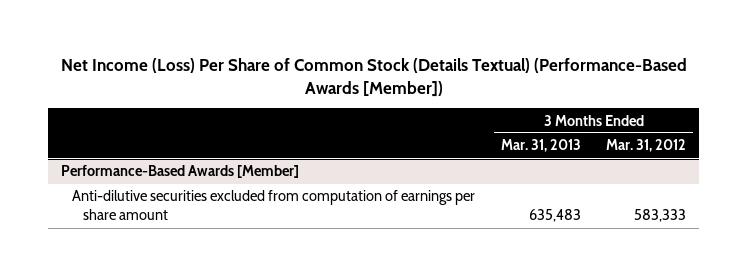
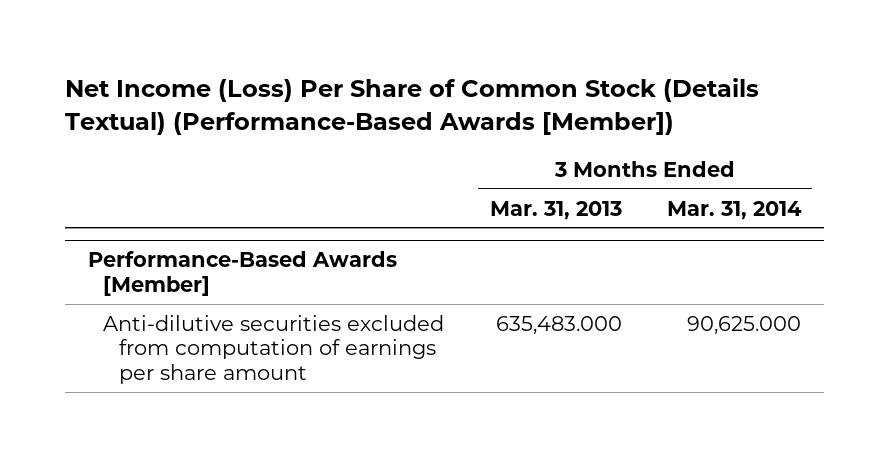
[606,139,687,153] Mar. 31, 2012 -> none
none -> [666,200,802,220] Mar. 31, 2014
[528,209,581,223] 635,483 -> [495,315,622,335] 635,483.000

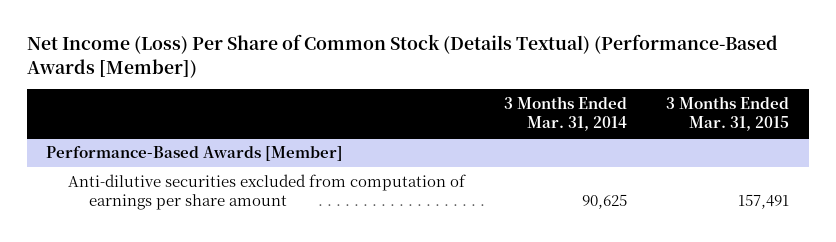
[489,200,622,220] Mar. 31, 2013 -> none
none -> [666,96,790,132] 3 Months Ended Mar. 31, 2015
[686,315,801,335] 90,625.000 -> [582,194,628,210] 90,625

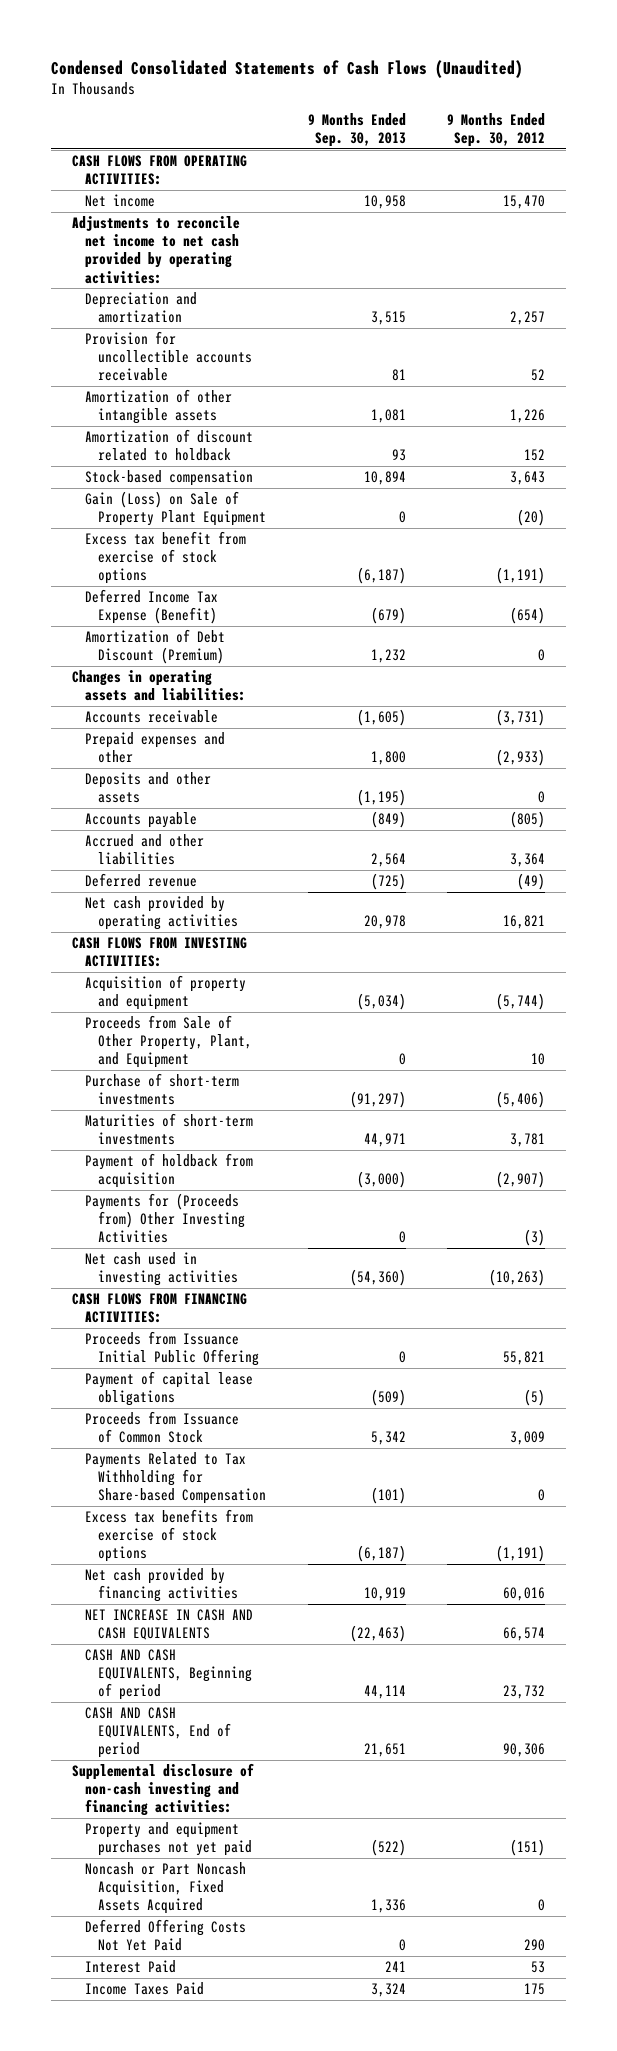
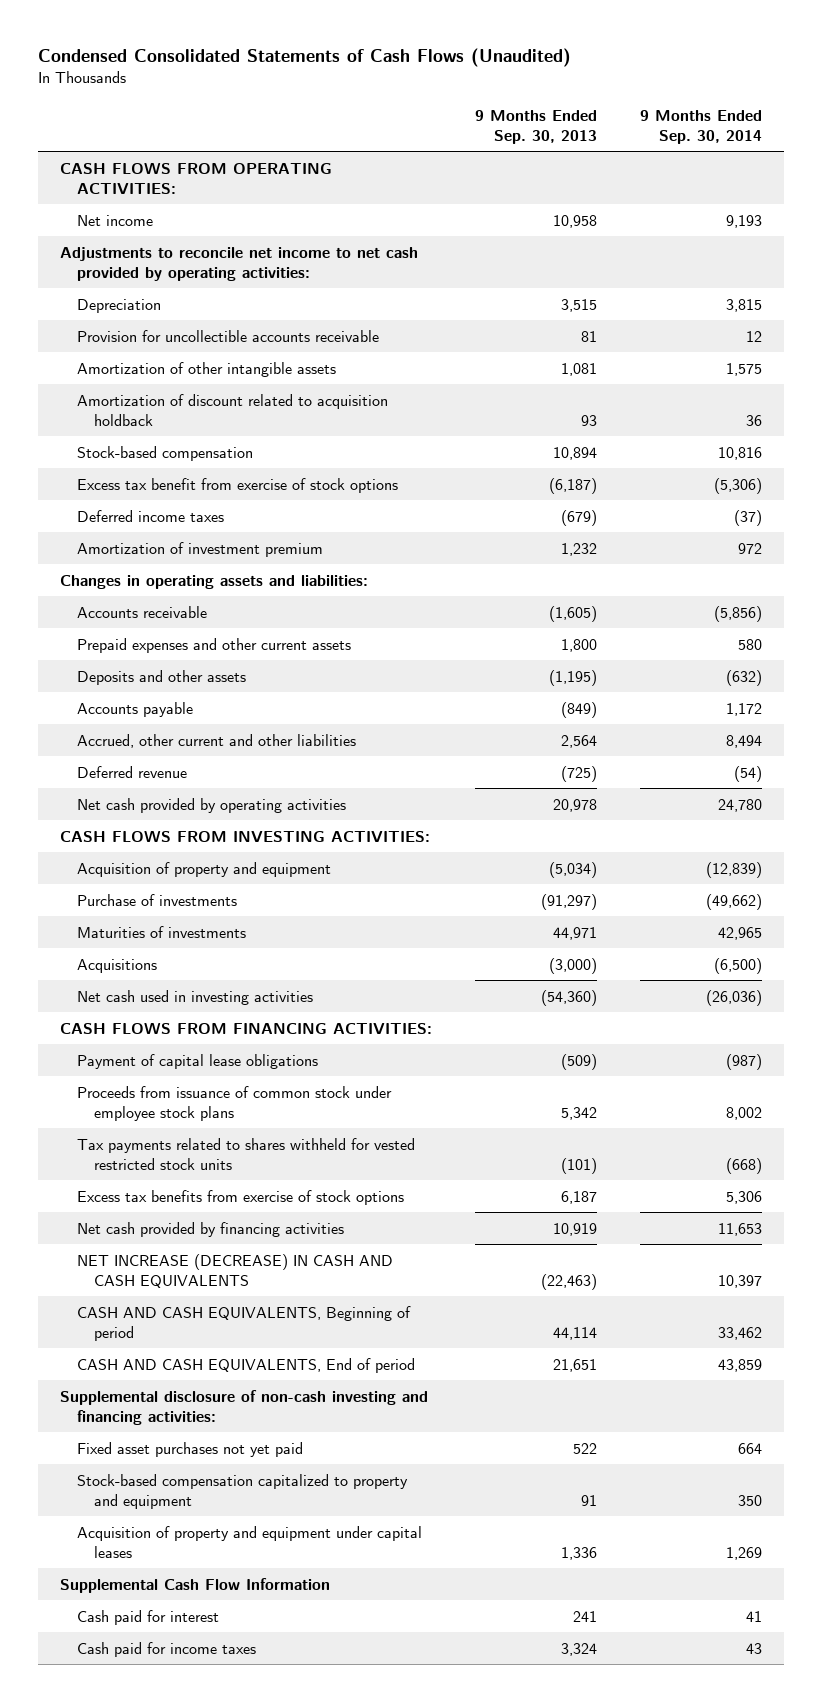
[447,112,546,147] 9 Months Ended Sep. 30, 2012 -> none
none -> [640,109,763,144] 9 Months Ended Sep. 30, 2014
[84,292,197,324] Depreciation and amortization -> [76,298,161,313] Depreciation
[84,429,253,462] Amortization of discount related to holdback -> [76,393,388,426] Amortization of discount related to acquisition holdback
[84,491,266,527] Gain (Loss) on Sale of Property Plant Equipment -> none
[84,589,218,625] Deferred Income Tax Expense (Benefit) -> [76,509,224,522] Deferred income taxes
[84,629,225,665] Amortization of Debt Discount (Premium) -> [76,541,323,557] Amortization of investment premium
[84,732,225,764] Prepaid expenses and other -> [76,637,351,653] Prepaid expenses and other current assets
[84,834,204,866] Accrued and other liabilities -> [76,733,356,748] Accrued, other current and other liabilities
[84,1015,252,1069] Proceeds from Sale of Other Property, Plant, and Equipment -> none
[84,1153,253,1189] Payment of holdback from acquisition -> none
[84,1193,245,1244] Payments for (Proceeds from) Other Investing Activities -> none
[84,1073,239,1106] Purchase of short-term investments -> [76,893,237,906] Purchase of investments
[84,1113,253,1146] Maturities of short-term investments -> [76,925,246,938] Maturities of investments
none -> [76,958,157,973] Acquisitions
[84,1331,259,1367] Proceeds from Issuance Initial Public Offering -> none
[84,1411,239,1444] Proceeds from Issuance of Common Stock -> [76,1085,392,1121] Proceeds from issuance of common stock under employee stock plans
[84,1452,266,1505] Payments Related to Tax Withholding for Share-based Compensation -> [76,1137,415,1170] Tax payments related to shares withheld for vested restricted stock units
[356,1545,406,1563] (6,187) -> [560,1190,597,1204] 6,187
[84,1609,253,1641] NET INCREASE IN CASH AND CASH EQUIVALENTS -> [76,1253,393,1288] NET INCREASE (DECREASE) IN CASH AND CASH EQUIVALENTS
[84,1919,246,1952] Deferred Offering Costs Not Yet Paid -> none
[84,1822,252,1857] Property and equipment purchases not yet paid -> [76,1441,303,1457] Fixed asset purchases not yet paid
[370,1839,406,1857] (522) -> [572,1442,597,1454] 522
none -> [76,1473,408,1509] Stock-based compensation capitalized to property and equipment
[84,1862,246,1915] Noncash or Part Noncash Acquisition, Fixed Assets Acquired -> [76,1525,422,1558] Acquisition of property and equipment under capital leases
none -> [59,1577,330,1593] Supplemental Cash Flow Information
[84,1960,176,1974] Interest Paid -> [76,1609,219,1625] Cash paid for interest
[84,1982,204,1996] Income Taxes Paid -> [76,1641,256,1657] Cash paid for income taxes

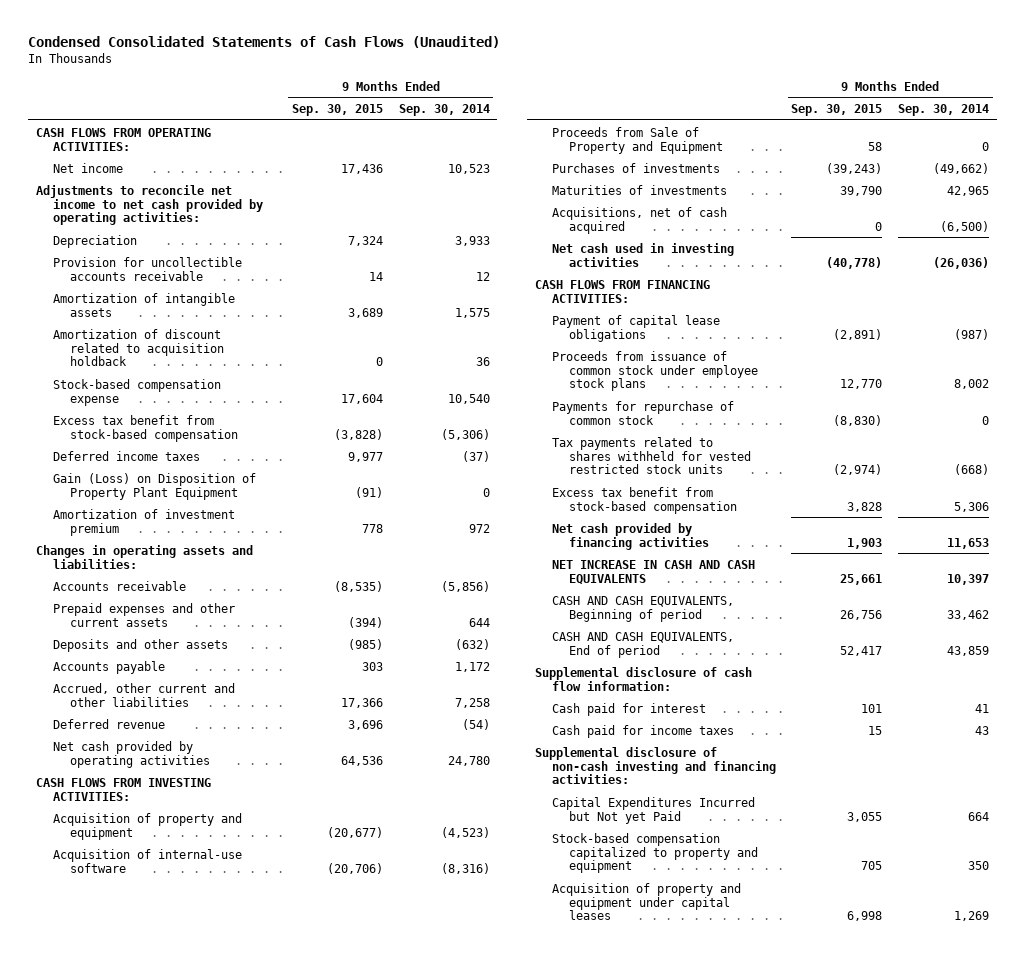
[474,109,597,144] 9 Months Ended Sep. 30, 2013 -> none
none -> [292,103,384,116] Sep. 30, 2015
[726,214,763,228] 9,193 -> [447,163,490,174] 10,523
[726,298,763,312] 3,815 -> [454,235,490,246] 3,933
[76,361,336,377] Amortization of other intangible assets -> [52,292,235,317] Amortization of intangible assets
[76,445,253,461] Stock-based compensation -> [52,378,221,406] Stock-based compensation expense
[718,446,763,460] 10,816 -> [447,393,490,404] 10,540
[76,477,398,493] Excess tax benefit from exercise of stock options -> [52,414,238,442] Excess tax benefit from stock-based compensation
none -> [52,472,256,500] Gain (Loss) on Disposition of Property Plant Equipment
[738,638,763,650] 580 -> [468,617,490,627] 644
[726,734,763,748] 8,494 -> [454,697,490,708] 7,258
[706,861,763,878] (12,839) -> [440,826,490,838] (4,523)
none -> [52,848,242,873] Acquisition of internal-use software
none -> [551,126,723,154] Proceeds from Sale of Property and Equipment
[76,893,237,906] Purchase of investments -> [551,162,720,173] Purchases of investments
[76,958,157,973] Acquisitions -> [551,206,727,234] Acquisitions, net of cash acquired
none -> [551,400,734,425] Payments for repurchase of common stock
[76,1189,404,1205] Excess tax benefits from exercise of stock options -> [551,486,737,514] Excess tax benefit from stock-based compensation
[76,1253,393,1288] NET INCREASE (DECREASE) IN CASH AND CASH EQUIVALENTS -> [551,559,755,584] NET INCREASE IN CASH AND CASH EQUIVALENTS
none -> [535,666,753,691] Supplemental disclosure of cash flow information:
[76,1609,219,1625] Cash paid for interest -> [551,702,706,716] Cash paid for interest
[76,1641,256,1657] Cash paid for income taxes -> [551,724,734,738] Cash paid for income taxes
[76,1441,303,1457] Fixed asset purchases not yet paid -> [551,796,755,824] Capital Expenditures Incurred but Not yet Paid
[59,1577,330,1593] Supplemental Cash Flow Information -> none

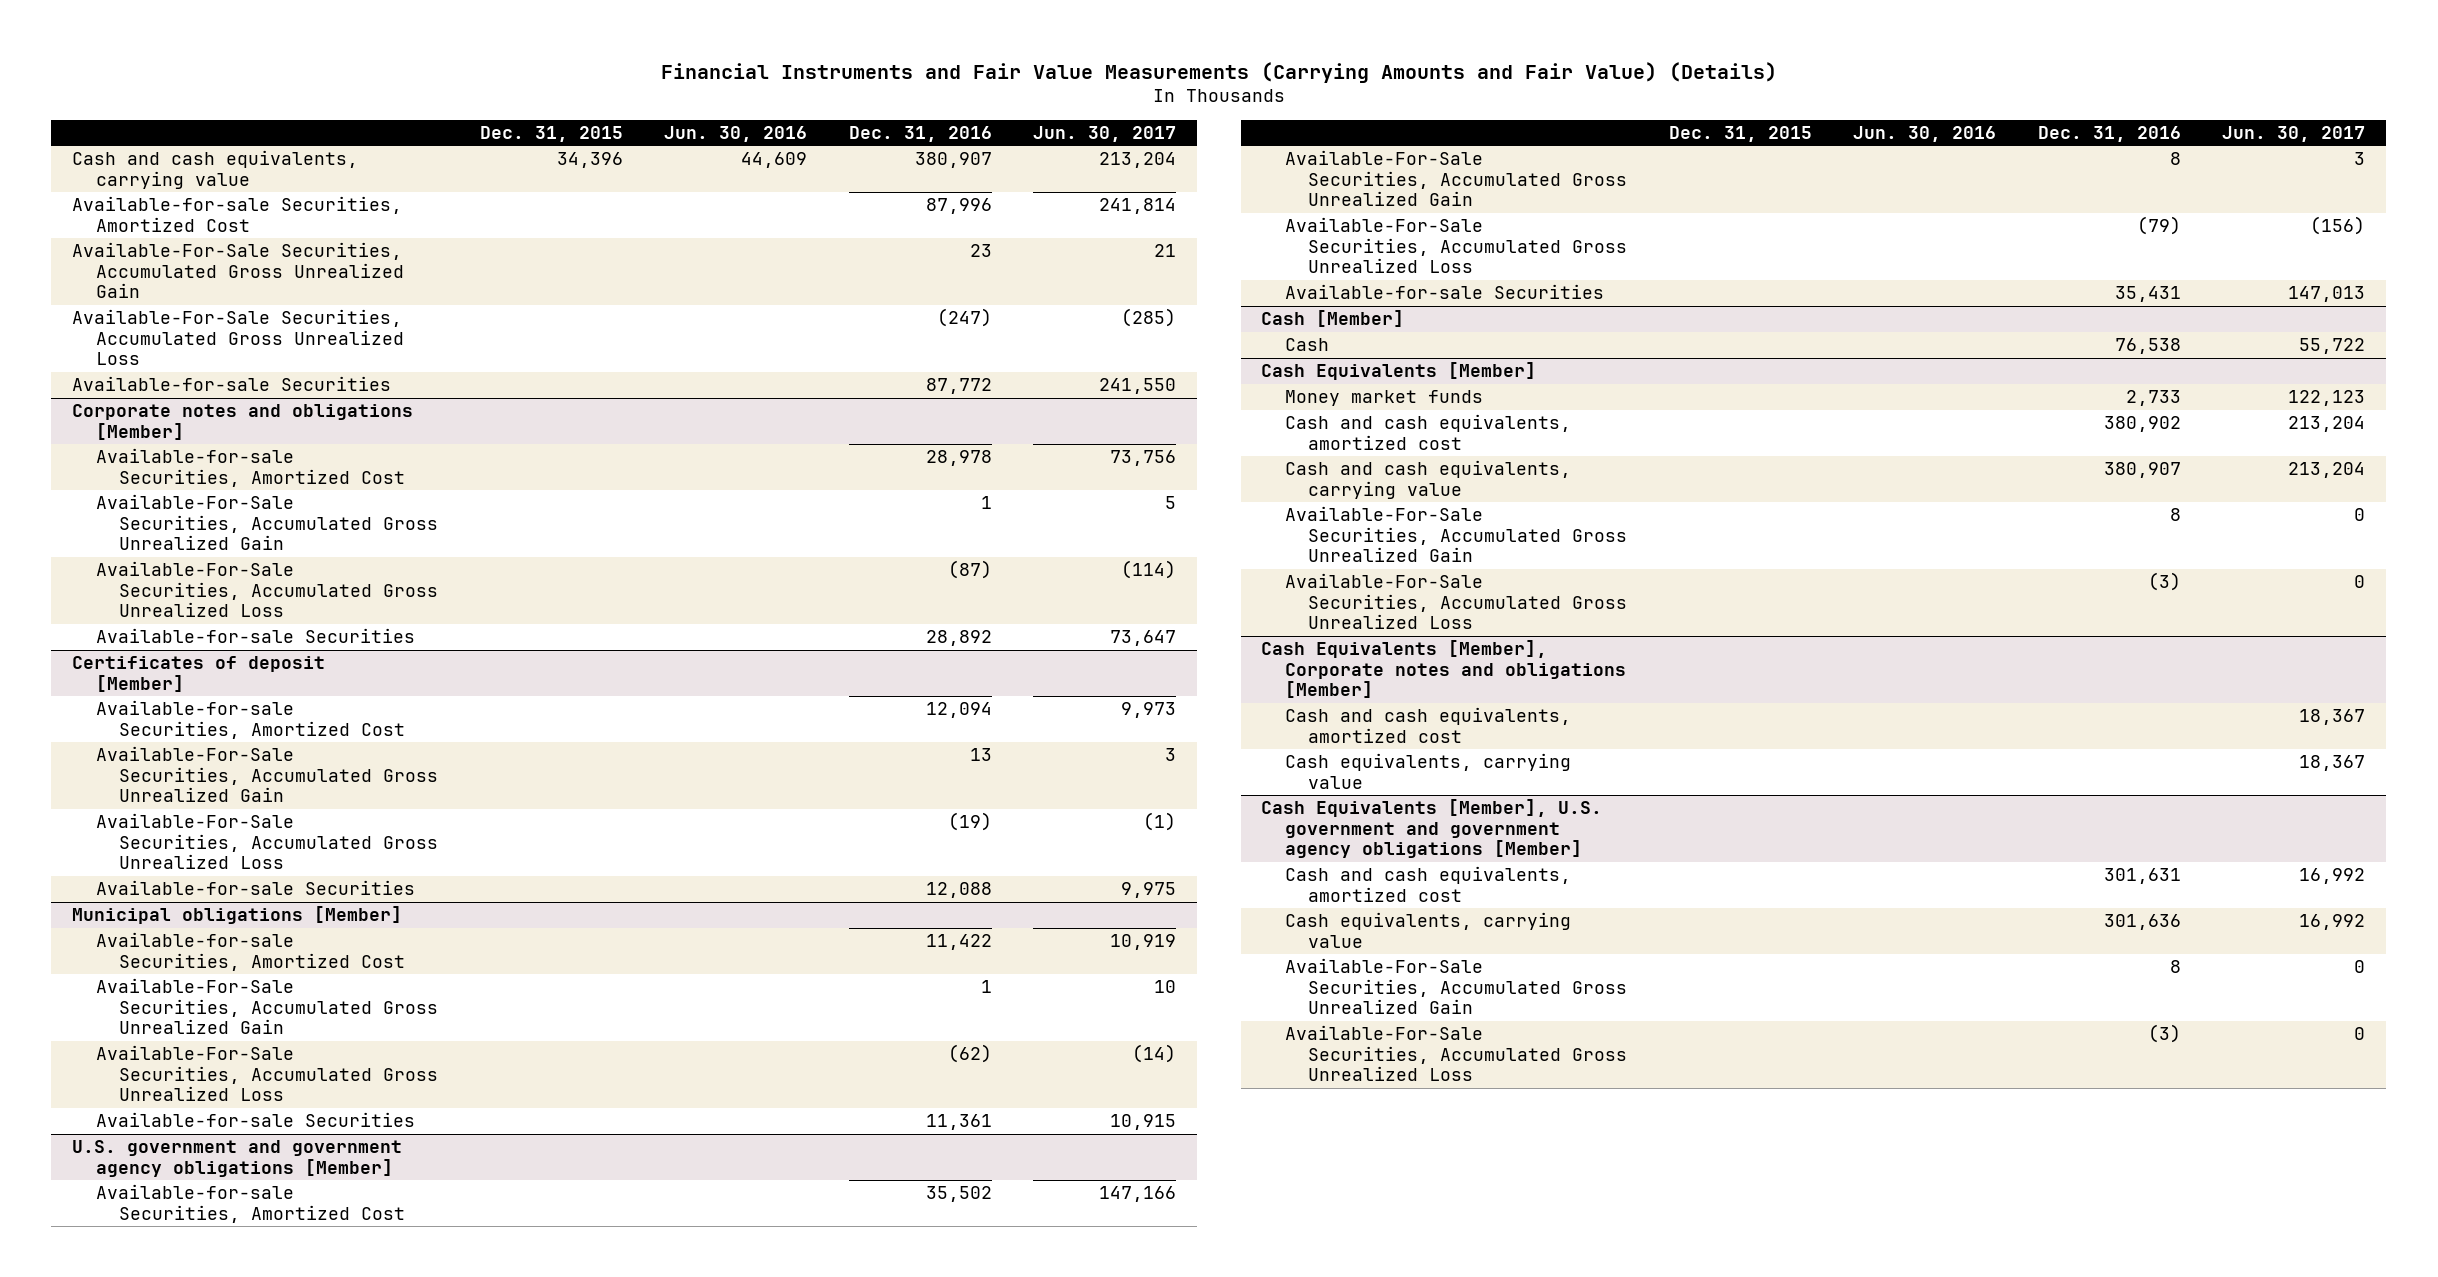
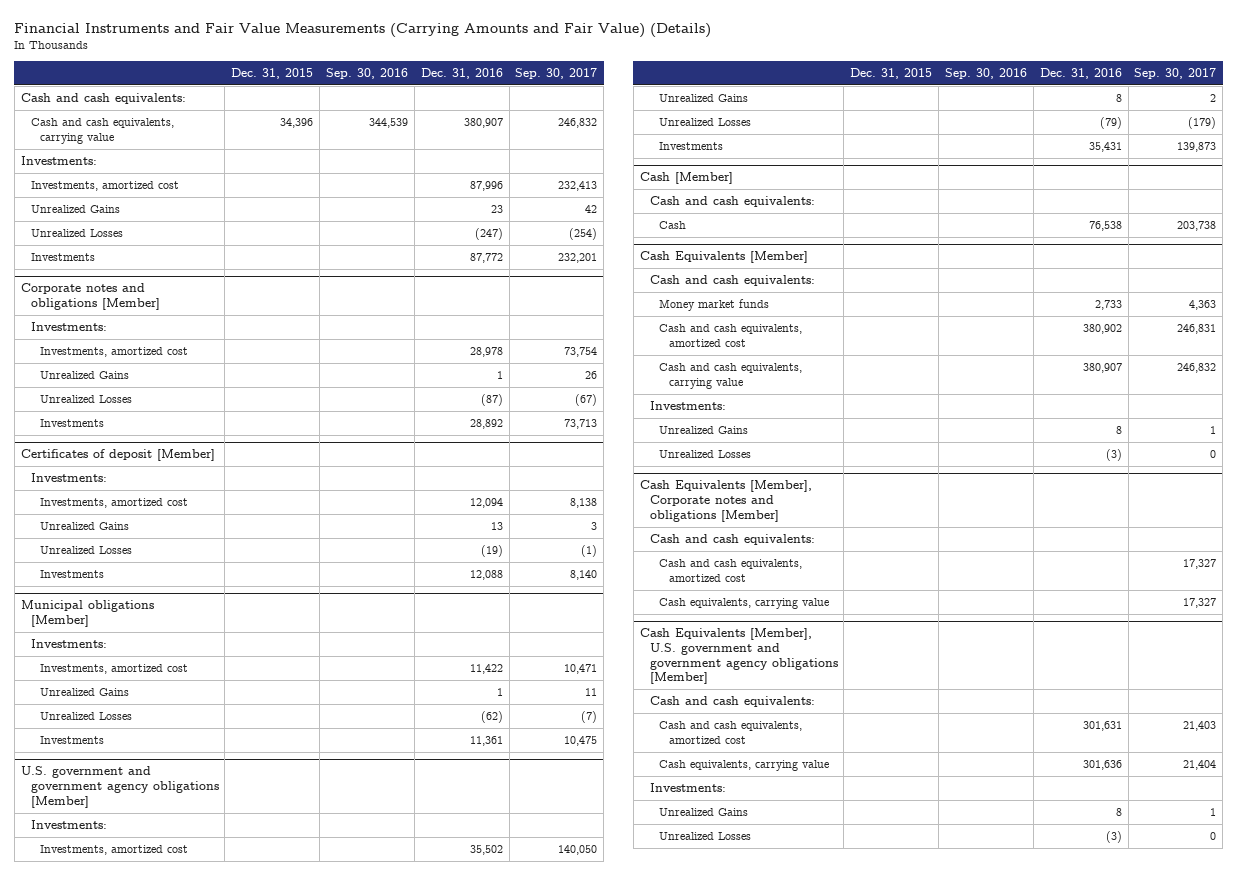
[664,125,808,142] Jun. 30, 2016 -> none
[1033,125,1177,142] Jun. 30, 2017 -> none
none -> [325,67,408,79] Sep. 30, 2016
none -> [515,67,598,79] Sep. 30, 2017
none -> [20,93,186,105] Cash and cash equivalents:
none -> [20,156,97,166] Investments:
[72,196,403,232] Available-for-sale Securities, Amortized Cost -> [30,181,179,192] Investments, amortized cost
[72,242,404,299] Available-For-Sale Securities, Accumulated Gross Unrealized Gain -> [30,205,120,214] Unrealized Gains
[72,309,404,366] Available-For-Sale Securities, Accumulated Gross Unrealized Loss -> [30,229,123,238] Unrealized Losses
[72,376,392,392] Available-for-sale Securities -> [30,253,95,262] Investments
none -> [30,322,107,332] Investments:
[95,448,405,487] Available-for-sale Securities, Amortized Cost -> [40,347,189,358] Investments, amortized cost
[95,494,438,551] Available-For-Sale Securities, Accumulated Gross Unrealized Gain -> [40,371,130,380] Unrealized Gains
[95,561,438,618] Available-For-Sale Securities, Accumulated Gross Unrealized Loss -> [40,395,133,404] Unrealized Losses
[95,628,415,644] Available-for-sale Securities -> [40,419,105,428] Investments
none -> [30,473,107,483] Investments:
[95,700,405,739] Available-for-sale Securities, Amortized Cost -> [40,498,189,509] Investments, amortized cost
[95,746,438,803] Available-For-Sale Securities, Accumulated Gross Unrealized Gain -> [40,522,130,531] Unrealized Gains
[95,813,438,870] Available-For-Sale Securities, Accumulated Gross Unrealized Loss -> [40,546,133,555] Unrealized Losses
[95,880,415,896] Available-for-sale Securities -> [40,570,105,579] Investments
none -> [30,639,107,649] Investments:
[95,932,405,971] Available-for-sale Securities, Amortized Cost -> [40,664,189,675] Investments, amortized cost
[95,978,438,1035] Available-For-Sale Securities, Accumulated Gross Unrealized Gain -> [40,688,130,697] Unrealized Gains
[95,1045,438,1102] Available-For-Sale Securities, Accumulated Gross Unrealized Loss -> [40,712,133,721] Unrealized Losses
[95,1112,415,1128] Available-for-sale Securities -> [40,736,105,745] Investments
none -> [30,820,107,830] Investments:
[95,1184,405,1223] Available-for-sale Securities, Amortized Cost -> [40,845,189,856] Investments, amortized cost
[1284,150,1628,207] Available-For-Sale Securities, Accumulated Gross Unrealized Gain -> [659,94,749,103] Unrealized Gains
[1284,217,1628,274] Available-For-Sale Securities, Accumulated Gross Unrealized Loss -> [659,118,752,127] Unrealized Losses
[1284,284,1604,300] Available-for-sale Securities -> [659,142,724,151] Investments
none -> [649,196,815,208] Cash and cash equivalents:
none -> [649,275,815,287] Cash and cash equivalents:
none -> [649,401,726,411] Investments:
[1284,506,1628,563] Available-For-Sale Securities, Accumulated Gross Unrealized Gain -> [659,426,749,435] Unrealized Gains
[1284,573,1628,630] Available-For-Sale Securities, Accumulated Gross Unrealized Loss -> [659,450,752,459] Unrealized Losses
none -> [649,534,815,546] Cash and cash equivalents:
none -> [649,696,815,708] Cash and cash equivalents:
none -> [649,783,726,793] Investments:
[1284,958,1628,1015] Available-For-Sale Securities, Accumulated Gross Unrealized Gain -> [659,808,749,817] Unrealized Gains
[1284,1025,1628,1082] Available-For-Sale Securities, Accumulated Gross Unrealized Loss -> [659,832,752,841] Unrealized Losses

